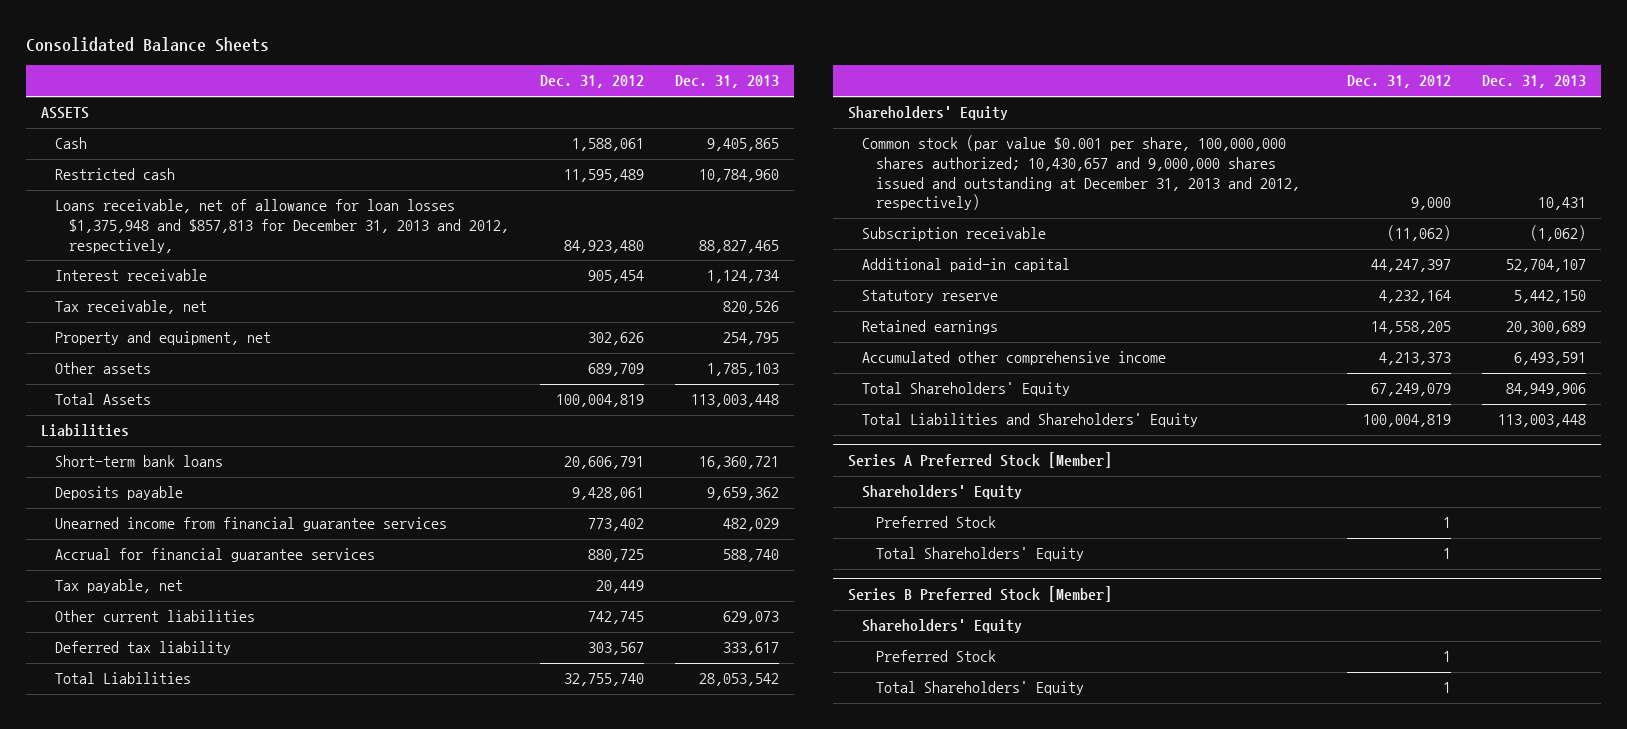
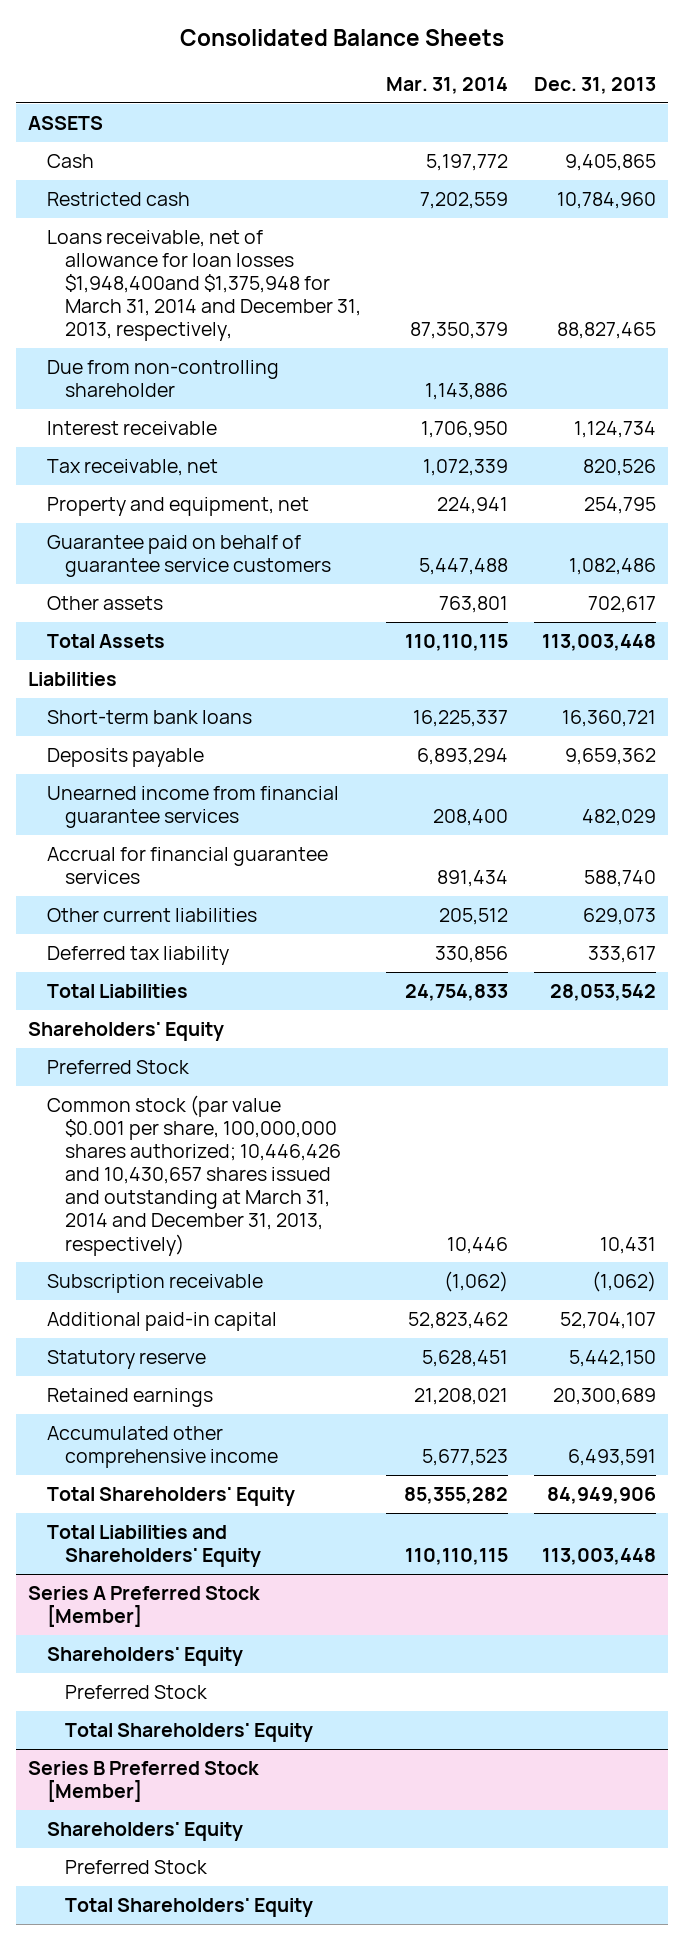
[539,75,644,89] Dec. 31, 2012 -> none
none -> [386,77,509,95] Mar. 31, 2014
[55,199,509,253] Loans receivable, net of allowance for loan losses $1,375,948 and $857,813 for December 31, 2013 and 2012, respectively, -> [46,229,362,342] Loans receivable, net of allowance for loan losses $1,948,400and $1,375,948 for March 31, 2014 and December 31, 2013, respectively,
none -> [46,359,279,398] Due from non-controlling shareholder
none -> [46,534,332,578] Guarantee paid on behalf of guarantee service customers
[706,363,779,377] 1,785,103 -> [587,595,656,613] 702,617
[55,579,184,594] Tax payable, net -> none
none -> [46,1059,190,1074] Preferred Stock
[861,135,1300,211] Common stock (par value $0.001 per share, 100,000,000 shares authorized; 10,430,657 and 9,000,000 shares issued and outstanding at December 31, 2013 and 2012, respectively) -> [46,1094,342,1256] Common stock (par value $0.001 per share, 100,000,000 shares authorized; 10,446,426 and 10,430,657 shares issued and outstanding at March 31, 2014 and December 31, 2013, respectively)

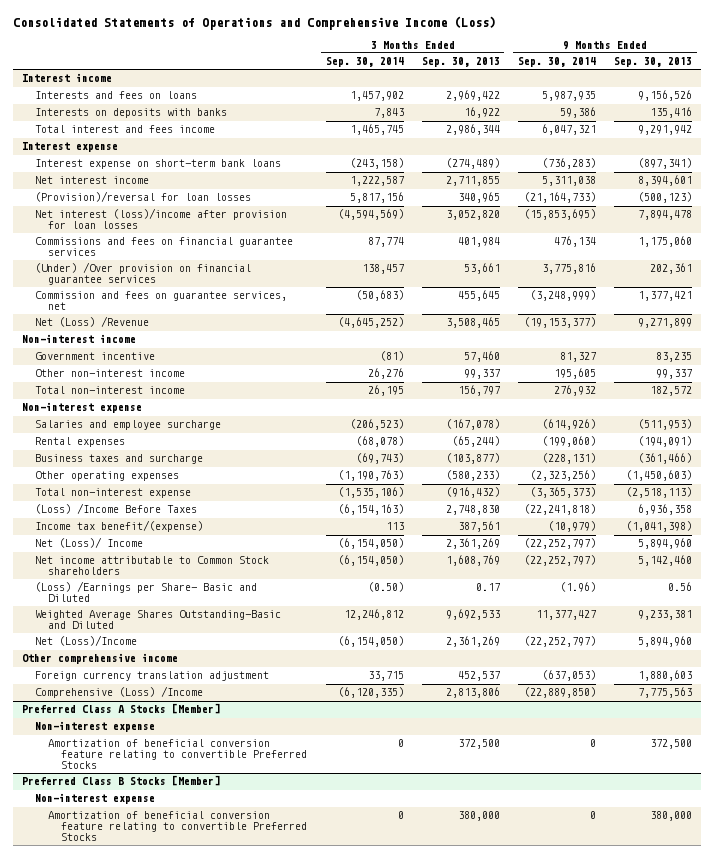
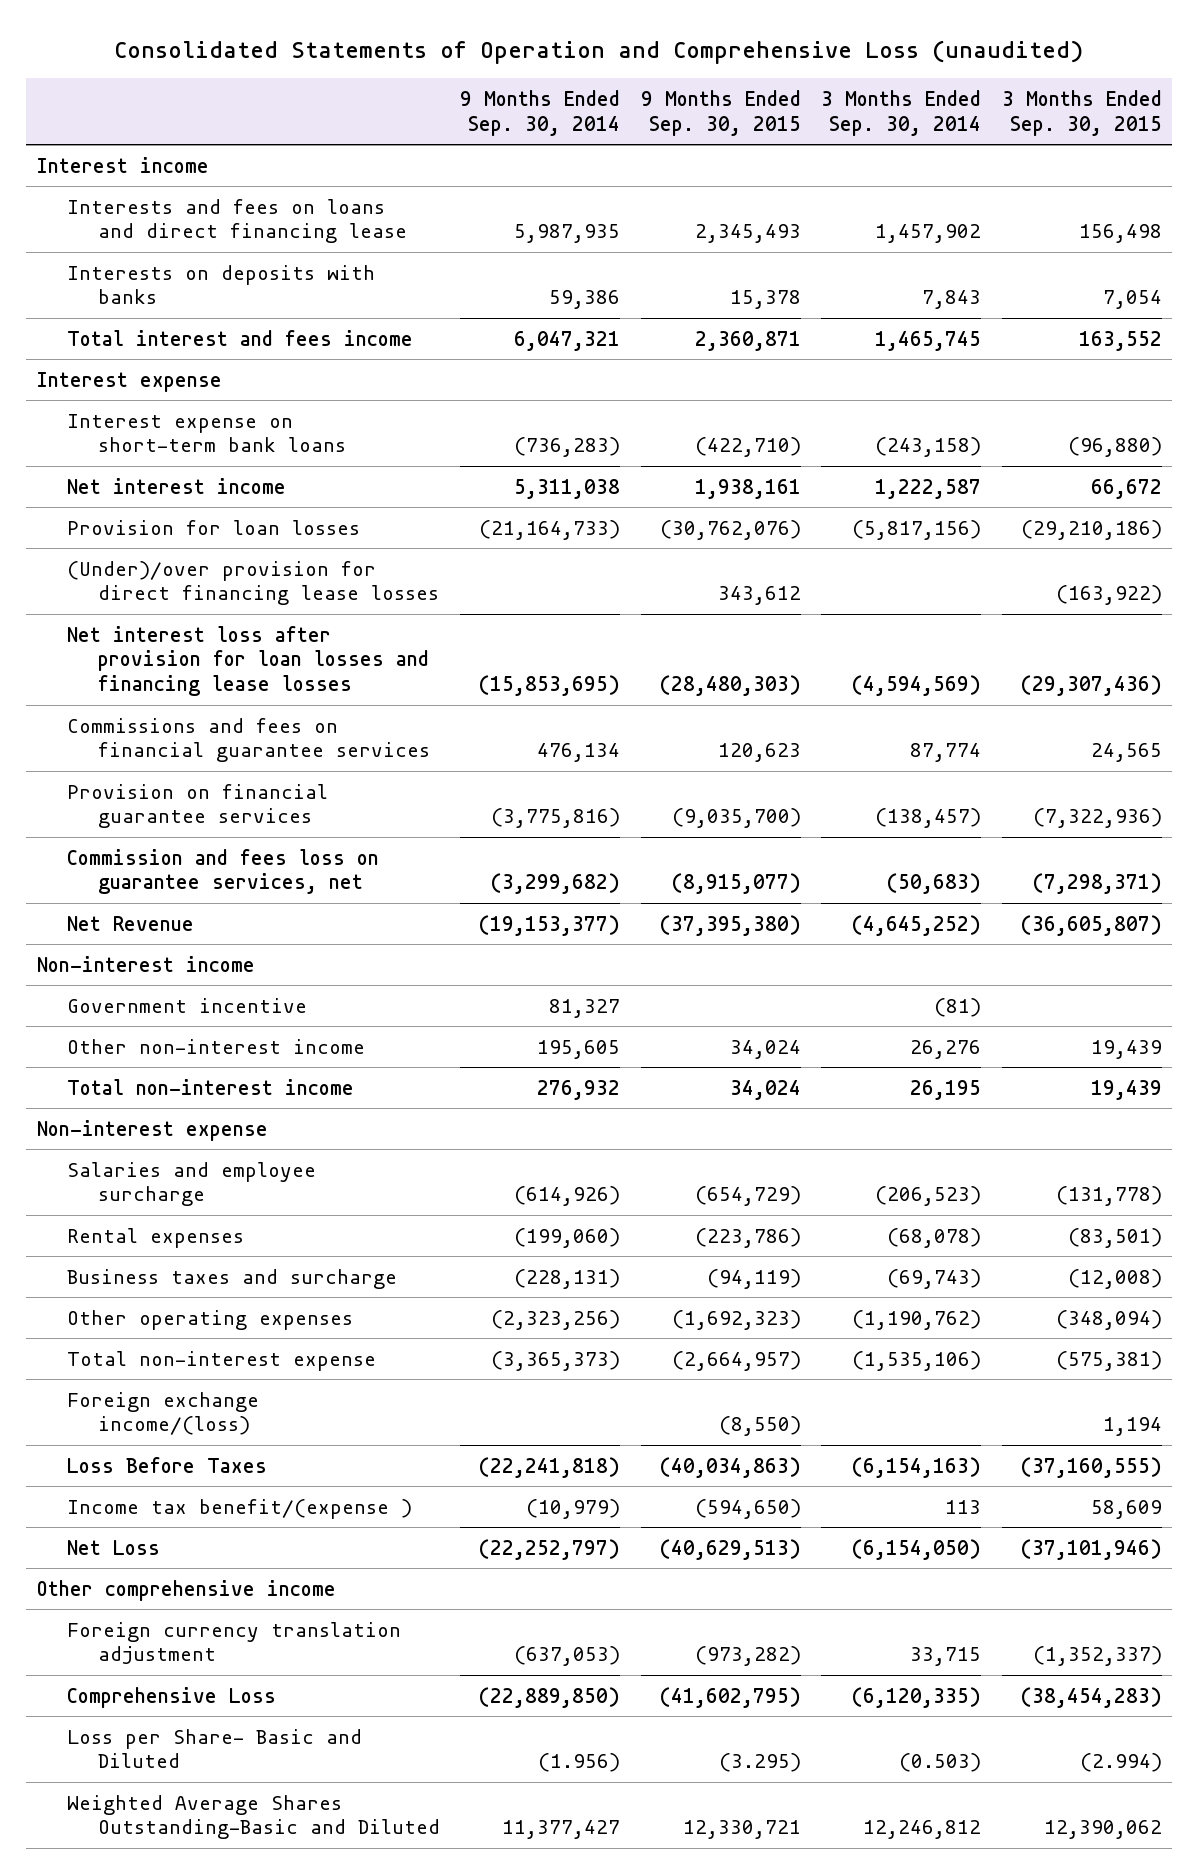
[13,16,497,31] Consolidated Statements of Operations and Comprehensive Income (Loss) -> [114,40,1084,65] Consolidated Statements of Operation and Comprehensive Loss (unaudited)
[421,57,500,68] Sep. 30, 2013 -> none
[614,57,693,68] Sep. 30, 2013 -> none
none -> [640,90,801,136] 9 Months Ended Sep. 30, 2015
none -> [1001,90,1162,136] 3 Months Ended Sep. 30, 2015
[35,91,198,100] Interests and fees on loans -> [67,198,407,244] Interests and fees on loans and direct financing lease
[35,191,252,203] (Provision)/reversal for loan losses -> [67,519,361,535] Provision for loan losses
[349,192,404,204] 5,817,156 -> [852,519,982,540] (5,817,156)
none -> [67,560,439,606] (Under)/over provision for direct financing lease losses
[35,208,288,230] Net interest (loss)/income after provision for loan losses -> [67,625,429,697] Net interest loss after provision for loan losses and financing lease losses
[35,262,252,286] (Under) /Over provision on financial guarantee services -> [67,783,329,829] Provision on financial guarantee services
[361,264,404,275] 138,457 -> [875,808,982,829] (138,457)
[541,263,596,275] 3,775,816 -> [491,808,621,829] (3,775,816)
[35,291,288,311] Commission and fees on guarantee services, net -> [67,848,380,895] Commission and fees loss on guarantee services, net
[529,290,596,302] (3,248,999) -> [491,873,621,895] (3,299,682)
[35,316,150,328] Net (Loss) /Revenue -> [67,915,195,931] Net Revenue
[337,470,404,482] (1,190,763) -> [852,1309,982,1330] (1,190,762)
[35,556,270,576] Net income attributable to Common Stock shareholders -> none
[35,581,258,603] (Loss) /Earnings per Share- Basic and Diluted -> none
[35,635,138,647] Net (Loss)/Income -> none
none -> [67,1391,260,1436] Foreign exchange income/(loss)
[35,503,198,515] (Loss) /Income Before Taxes -> [67,1456,268,1473] Loss Before Taxes
[35,520,204,533] Income tax benefit/(expense) -> [67,1498,413,1519] Income tax benefit/(expense )
[35,537,144,549] Net (Loss)/ Income -> [67,1539,161,1555] Net Loss
[22,703,221,715] Preferred Class A Stocks [Member] -> none
[35,721,156,733] Non-interest expense -> none
[48,739,308,769] Amortization of beneficial conversion feature relating to convertible Preferred Stocks -> none
[22,775,221,787] Preferred Class B Stocks [Member] -> none
[35,793,156,805] Non-interest expense -> none
[48,811,308,841] Amortization of beneficial conversion feature relating to convertible Preferred Stocks -> none
[35,686,204,699] Comprehensive (Loss) /Income -> [67,1686,277,1708] Comprehensive Loss
none -> [67,1728,363,1769] Loss per Share- Basic and Diluted
[35,610,282,630] Weighted Average Shares Outstanding-Basic and Diluted -> [67,1794,440,1840] Weighted Average Shares Outstanding-Basic and Diluted

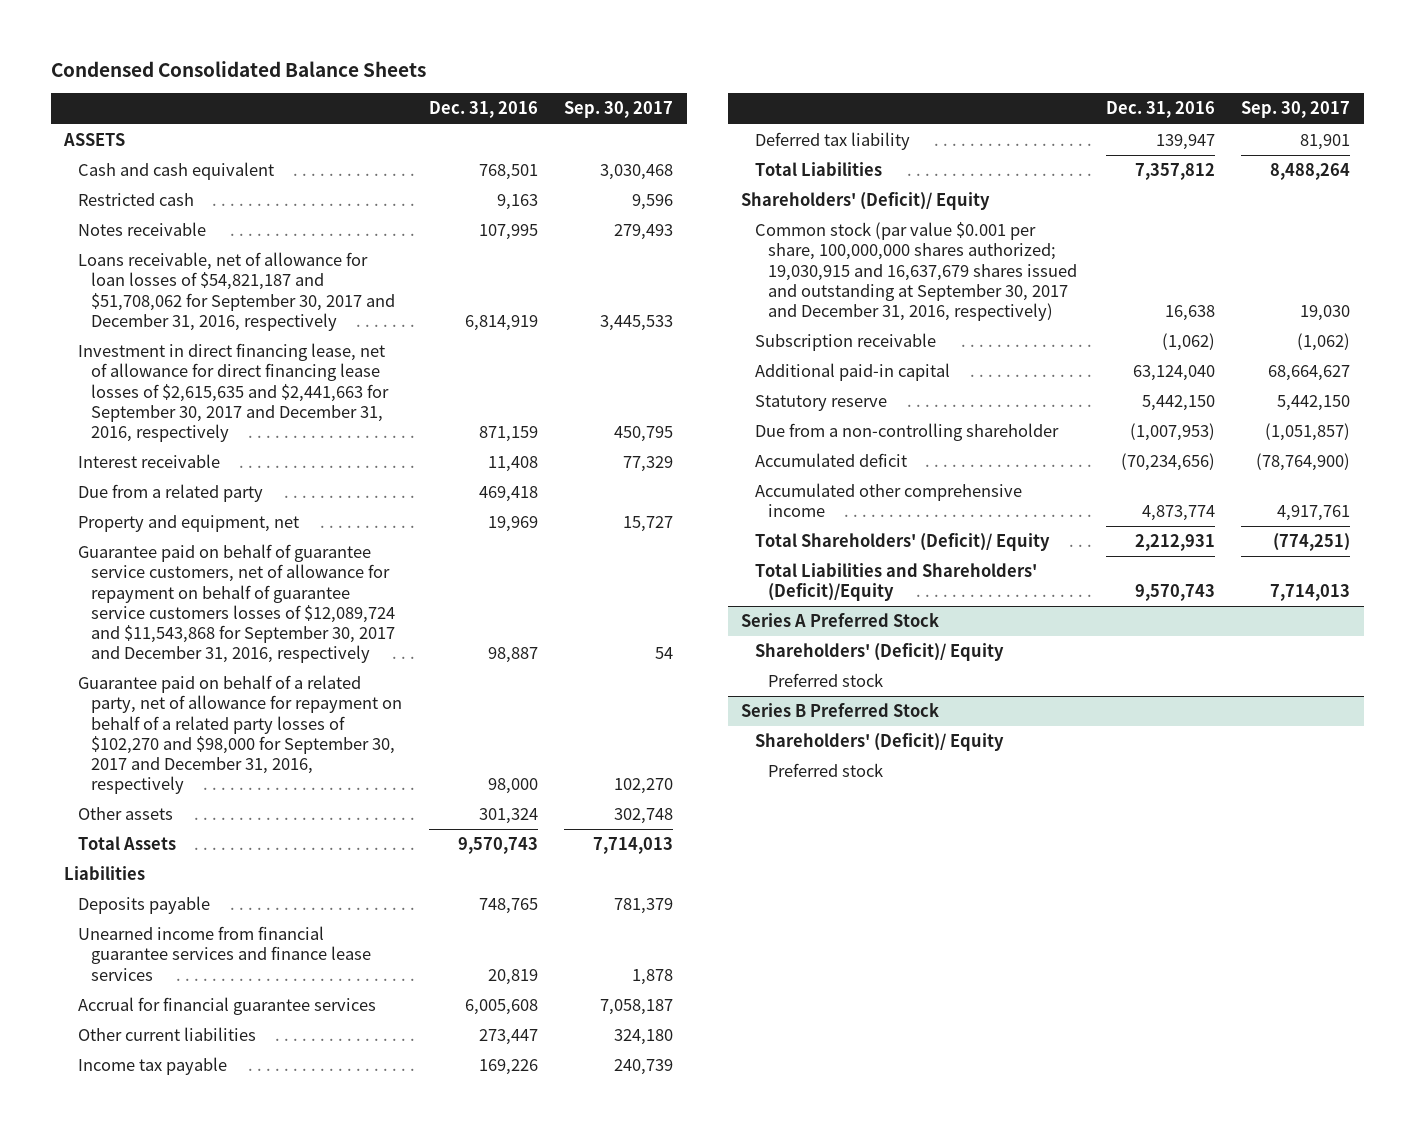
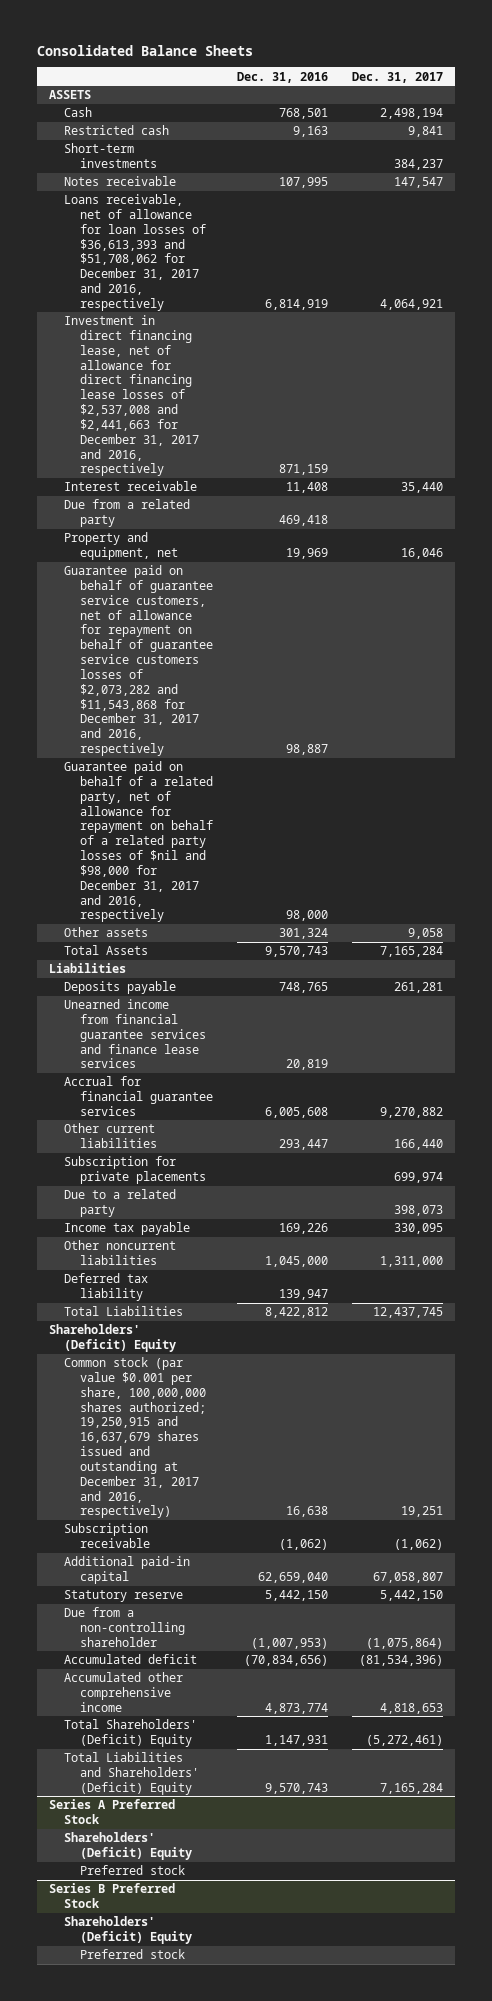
[50,60,426,77] Condensed Consolidated Balance Sheets -> [37,44,254,56] Consolidated Balance Sheets
[564,101,674,119] Sep. 30, 2017 -> none
none -> [351,71,443,83] Dec. 31, 2017
[77,162,274,181] Cash and cash equivalent -> [64,107,93,118] Cash
none -> [64,143,157,168] Short-term investments
[77,252,395,331] Loans receivable, net of allowance for loan losses of $54,821,187 and $51,708,062 for September 30, 2017 and December 31, 2016, respectively -> [64,194,206,311] Loans receivable, net of allowance for loan losses of $36,613,393 and $51,708,062 for December 31, 2017 and 2016, respectively
[77,343,389,442] Investment in direct financing lease, net of allowance for direct financing lease losses of $2,615,635 and $2,441,663 for September 30, 2017 and December 31, 2016, respectively -> [64,315,199,477] Investment in direct financing lease, net of allowance for direct financing lease losses of $2,537,008 and $2,441,663 for December 31, 2017 and 2016, respectively
[77,544,395,664] Guarantee paid on behalf of guarantee service customers, net of allowance for repayment on behalf of guarantee service customers losses of $12,089,724 and $11,543,868 for September 30, 2017 and December 31, 2016, respectively -> [64,565,213,756] Guarantee paid on behalf of guarantee service customers, net of allowance for repayment on behalf of guarantee service customers losses of $2,073,282 and $11,543,868 for December 31, 2017 and 2016, respectively
[77,675,402,795] Guarantee paid on behalf of a related party, net of allowance for repayment on behalf of a related party losses of $102,270 and $98,000 for September 30, 2017 and December 31, 2016, respectively -> [64,761,213,923] Guarantee paid on behalf of a related party, net of allowance for repayment on behalf of a related party losses of $nil and $98,000 for December 31, 2017 and 2016, respectively
[478,1029,538,1046] 273,447 -> [278,1138,328,1150] 293,447
none -> [64,1156,206,1184] Subscription for private placements
none -> [64,1189,177,1217] Due to a related party
none -> [64,1240,177,1265] Other noncurrent liabilities
[1134,163,1215,181] 7,357,812 -> [264,1307,328,1319] 8,422,812
[741,192,991,211] Shareholders' (Deficit)/ Equity -> [49,1324,177,1352] Shareholders' (Deficit) Equity
[754,222,1077,321] Common stock (par value $0.001 per share, 100,000,000 shares authorized; 19,030,915 and 16,637,679 shares issued and outstanding at September 30, 2017 and December 31, 2016, respectively) -> [64,1357,206,1519] Common stock (par value $0.001 per share, 100,000,000 shares authorized; 19,250,915 and 16,637,679 shares issued and outstanding at December 31, 2017 and 2016, respectively)
[1132,365,1215,382] 63,124,040 -> [257,1571,328,1583] 62,659,040
[1120,453,1215,472] (70,234,656) -> [243,1655,328,1667] (70,834,656)
[754,533,1050,552] Total Shareholders' (Deficit)/ Equity -> [64,1719,198,1747] Total Shareholders' (Deficit) Equity
[1134,534,1215,552] 2,212,931 -> [264,1734,328,1746] 1,147,931
[754,563,1037,602] Total Liabilities and Shareholders' (Deficit)/Equity -> [64,1752,199,1795] Total Liabilities and Shareholders' (Deficit) Equity
[754,643,1004,662] Shareholders' (Deficit)/ Equity -> [64,1832,192,1860] Shareholders' (Deficit) Equity
[754,733,1004,752] Shareholders' (Deficit)/ Equity -> [64,1916,192,1944] Shareholders' (Deficit) Equity

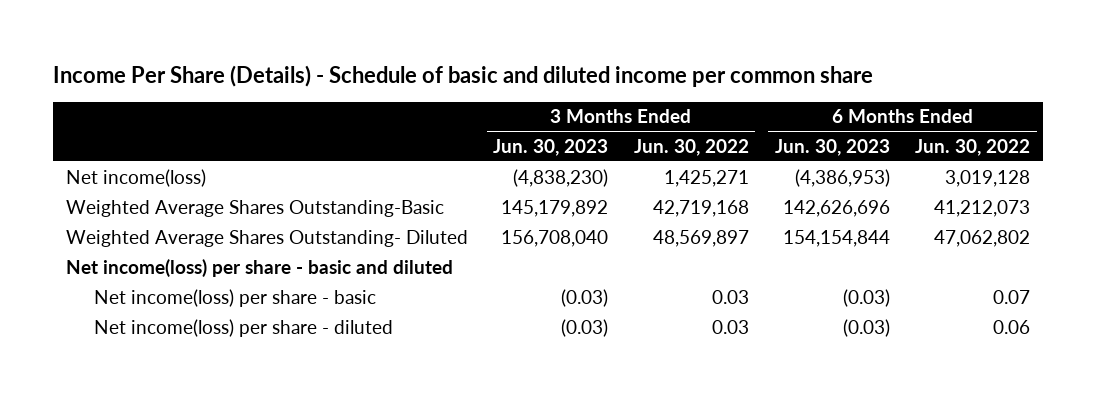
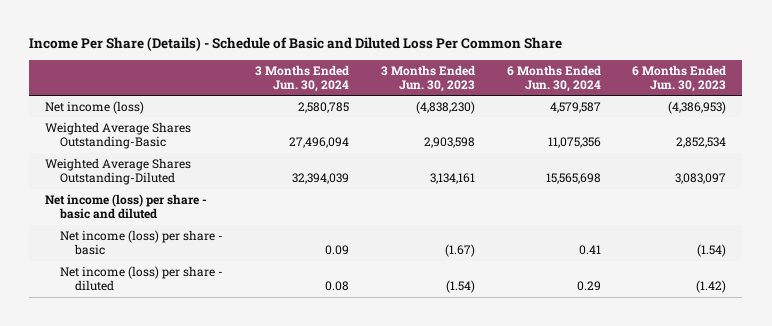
[52,64,873,87] Income Per Share (Details) - Schedule of basic and diluted income per common share -> [29,36,563,51] Income Per Share (Details) - Schedule of Basic and Diluted Loss Per Common Share
[634,138,750,156] Jun. 30, 2022 -> none
[915,138,1031,156] Jun. 30, 2022 -> none
none -> [254,64,349,93] 3 Months Ended Jun. 30, 2024
none -> [506,64,601,93] 6 Months Ended Jun. 30, 2024
[65,168,206,187] Net income(loss) -> [45,100,145,114] Net income (loss)
[501,199,609,217] 145,179,892 -> [423,137,475,149] 2,903,598
[782,199,890,217] 142,626,696 -> [676,137,727,149] 2,852,534
[65,229,468,247] Weighted Average Shares Outstanding- Diluted -> [45,157,192,186] Weighted Average Shares Outstanding-Diluted
[501,229,609,247] 156,708,040 -> [429,173,475,185] 3,134,161
[782,229,890,247] 154,154,844 -> [675,173,727,185] 3,083,097
[65,258,453,277] Net income(loss) per share - basic and diluted -> [45,193,208,220] Net income (loss) per share - basic and diluted
[94,288,377,307] Net income(loss) per share - basic -> [60,229,224,256] Net income (loss) per share - basic
[561,288,609,307] (0.03) -> [444,244,475,258] (1.67)
[842,288,890,307] (0.03) -> [697,244,727,258] (1.54)
[94,318,394,337] Net income(loss) per share - diluted -> [60,265,224,292] Net income (loss) per share - diluted
[561,318,609,337] (0.03) -> [445,280,475,294] (1.54)
[842,318,890,337] (0.03) -> [696,280,727,294] (1.42)

